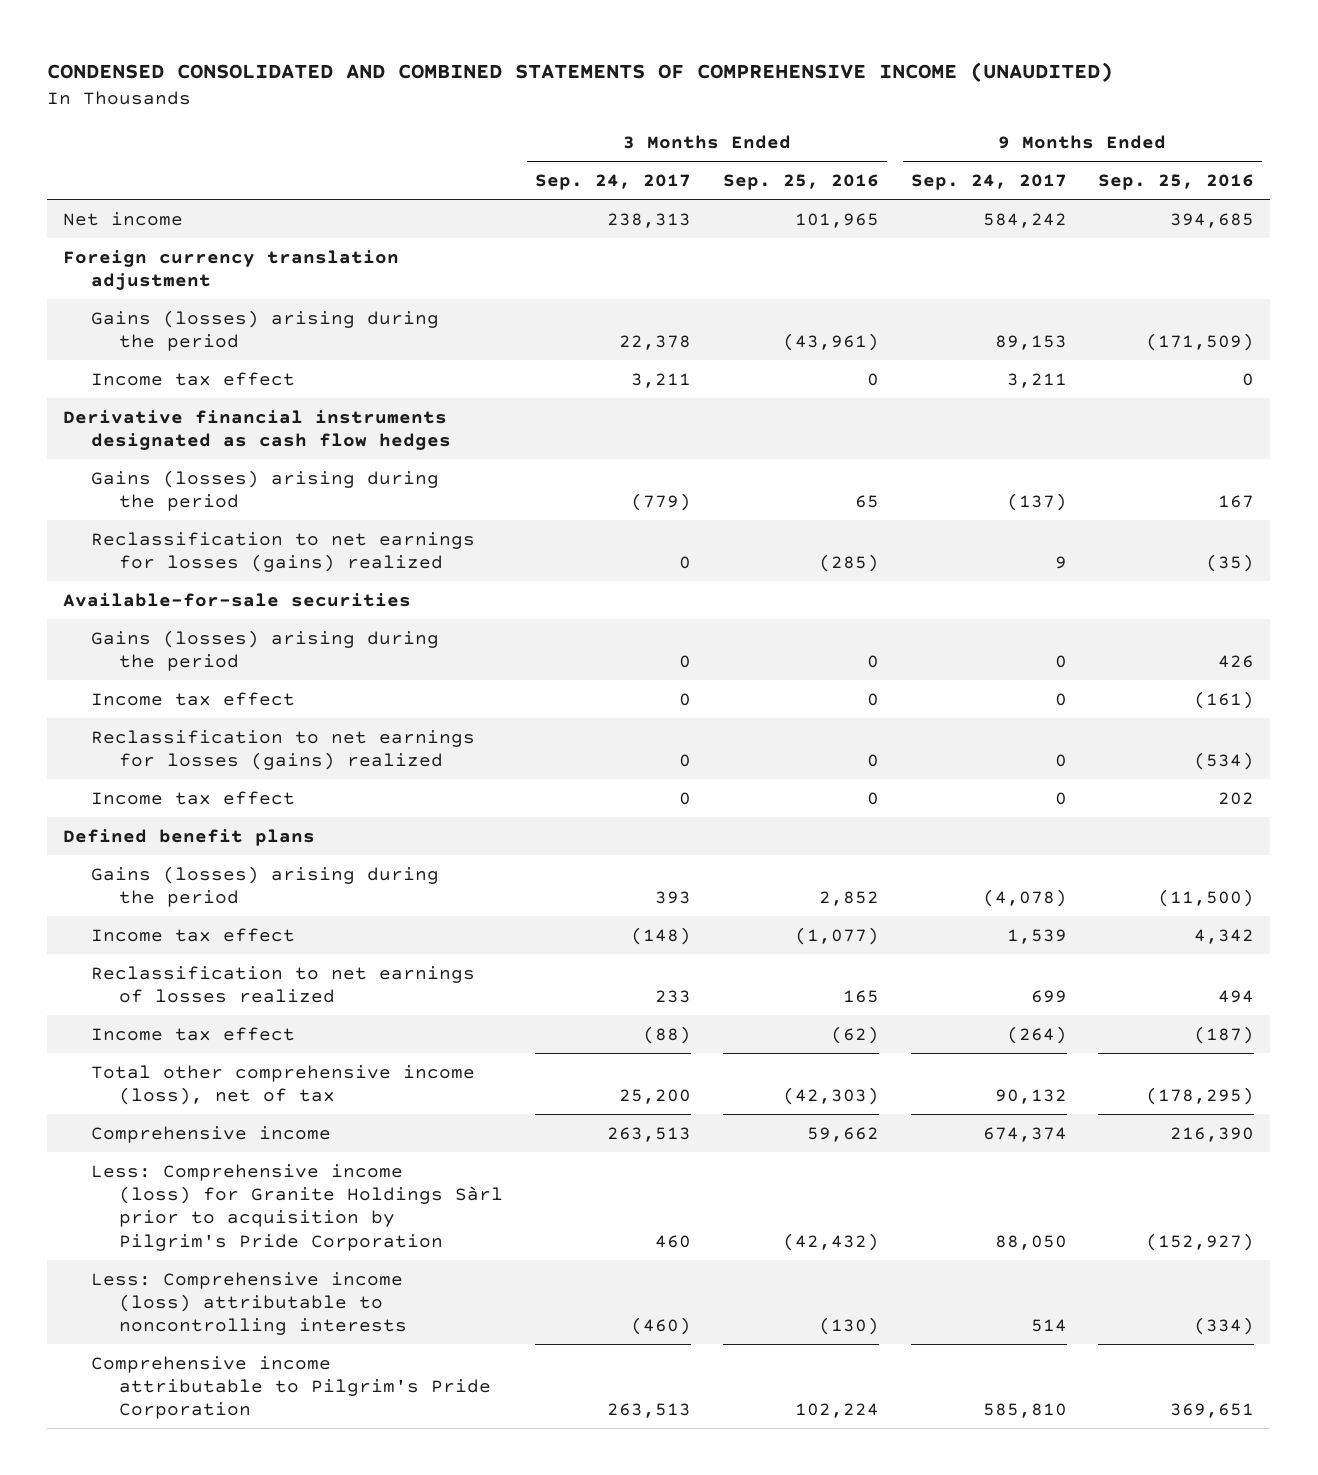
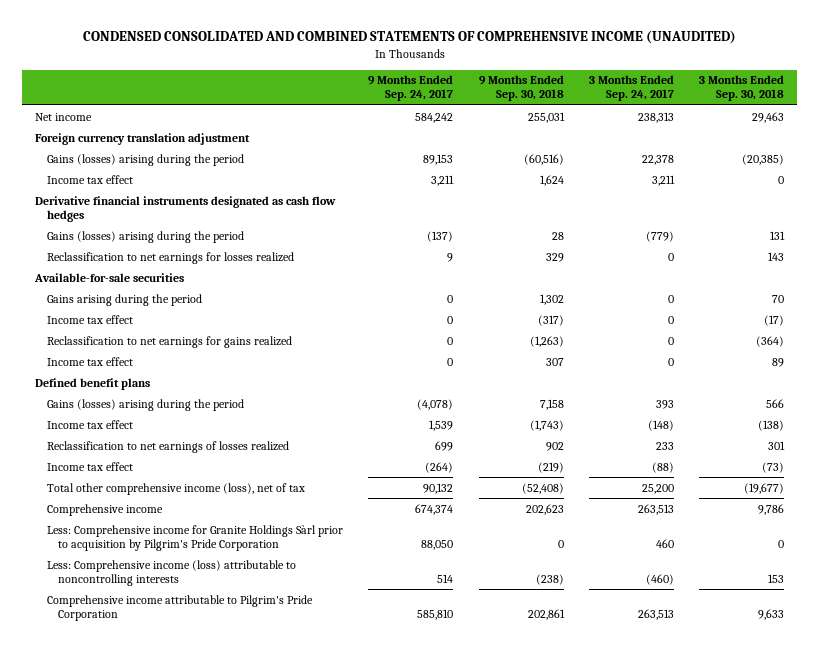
[722,173,879,190] Sep. 25, 2016 -> none
[1098,173,1255,190] Sep. 25, 2016 -> none
none -> [478,75,564,102] 9 Months Ended Sep. 30, 2018
none -> [699,75,785,102] 3 Months Ended Sep. 30, 2018
[91,531,476,572] Reclassification to net earnings for losses (gains) realized -> [46,251,294,264] Reclassification to net earnings for losses realized
[91,629,440,671] Gains (losses) arising during the period -> [46,293,202,306] Gains arising during the period
[91,729,476,770] Reclassification to net earnings for losses (gains) realized -> [46,335,292,348] Reclassification to net earnings for gains realized
[91,1163,503,1251] Less: Comprehensive income (loss) for Granite Holdings Sàrl prior to acquisition by Pilgrim's Pride Corporation -> [46,524,343,551] Less: Comprehensive income for Granite Holdings Sàrl prior to acquisition by Pilgrim's Pride Corporation

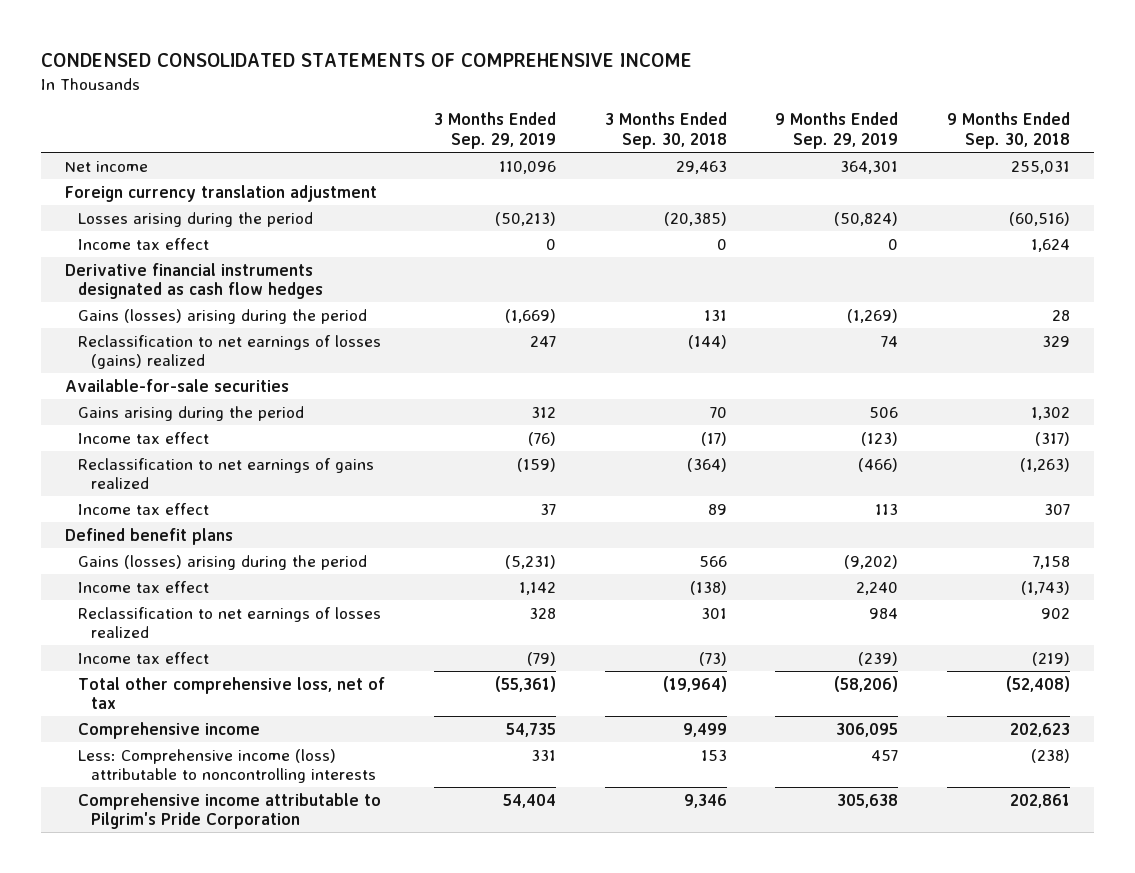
[82,30,736,45] CONDENSED CONSOLIDATED AND COMBINED STATEMENTS OF COMPREHENSIVE INCOME (UNAUDITED) -> [40,52,692,67] CONDENSED CONSOLIDATED STATEMENTS OF COMPREHENSIVE INCOME
[368,75,454,102] 9 Months Ended Sep. 24, 2017 -> none
[589,75,675,102] 3 Months Ended Sep. 24, 2017 -> none
none -> [433,112,556,150] 3 Months Ended Sep. 29, 2019
none -> [775,112,899,150] 9 Months Ended Sep. 29, 2019
[46,153,244,166] Gains (losses) arising during the period -> [78,211,314,227] Losses arising during the period
[46,251,294,264] Reclassification to net earnings for losses realized -> [78,334,382,370] Reclassification to net earnings of losses (gains) realized
[768,251,785,261] 143 -> [687,334,727,349] (144)
[46,335,292,348] Reclassification to net earnings for gains realized -> [78,457,375,490] Reclassification to net earnings of gains realized
[46,524,343,551] Less: Comprehensive income for Granite Holdings Sàrl prior to acquisition by Pilgrim's Pride Corporation -> none
[46,482,305,495] Total other comprehensive income (loss), net of tax -> [78,676,386,710] Total other comprehensive loss, net of tax
[744,482,785,494] (19,677) -> [662,675,727,692] (19,964)
[758,503,785,515] 9,786 -> [682,722,727,737] 9,499
[758,608,785,620] 9,633 -> [683,793,727,808] 9,346

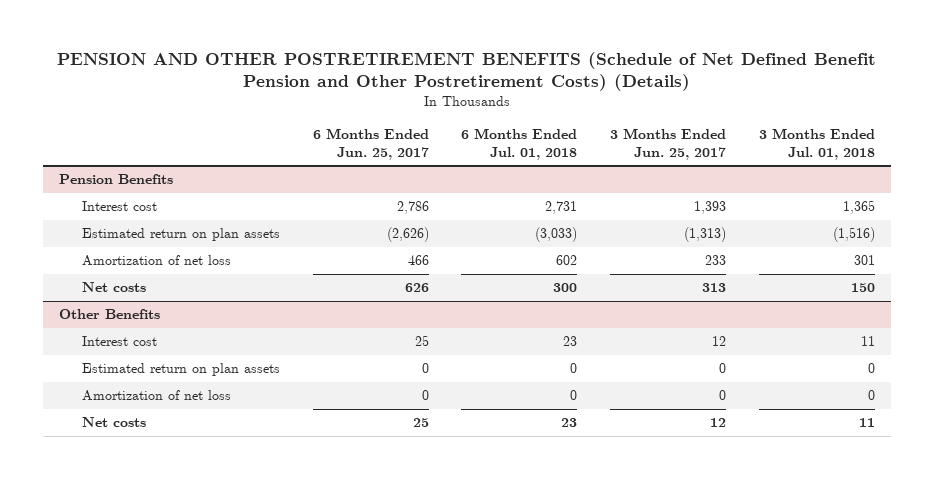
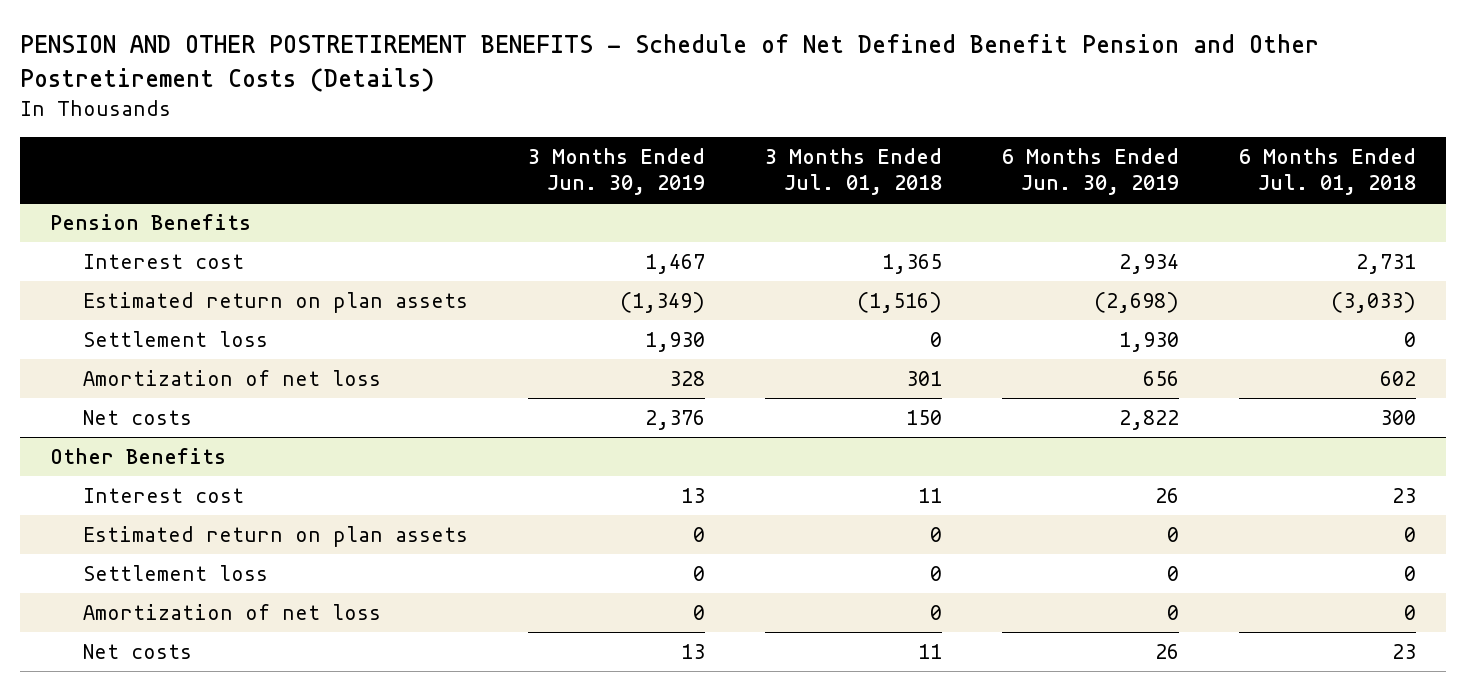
[57,52,877,92] PENSION AND OTHER POSTRETIREMENT BENEFITS (Schedule of Net Defined Benefit Pension and Other Postretirement Costs) (Details) -> [20,34,1320,92] PENSION AND OTHER POSTRETIREMENT BENEFITS - Schedule of Net Defined Benefit Pension and Other Postretirement Costs (Details)
[312,127,429,160] 6 Months Ended Jun. 25, 2017 -> none
[609,127,726,160] 3 Months Ended Jun. 25, 2017 -> none
none -> [528,147,706,196] 3 Months Ended Jun. 30, 2019
none -> [1001,147,1179,196] 6 Months Ended Jun. 30, 2019
none -> [83,330,269,347] Settlement loss
none -> [83,564,269,581] Settlement loss

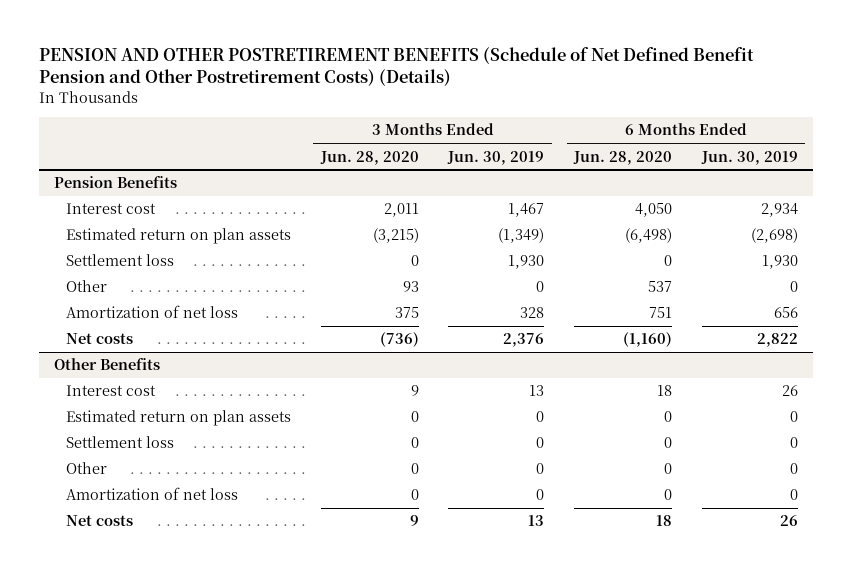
[20,34,1320,92] PENSION AND OTHER POSTRETIREMENT BENEFITS - Schedule of Net Defined Benefit Pension and Other Postretirement Costs (Details) -> [38,46,754,87] PENSION AND OTHER POSTRETIREMENT BENEFITS (Schedule of Net Defined Benefit Pension and Other Postretirement Costs) (Details)
[765,147,943,196] 3 Months Ended Jul. 01, 2018 -> none
[1238,147,1416,196] 6 Months Ended Jul. 01, 2018 -> none
none -> [319,150,419,165] Jun. 28, 2020
none -> [573,150,673,165] Jun. 28, 2020
none -> [66,280,108,293] Other
none -> [66,462,108,475] Other

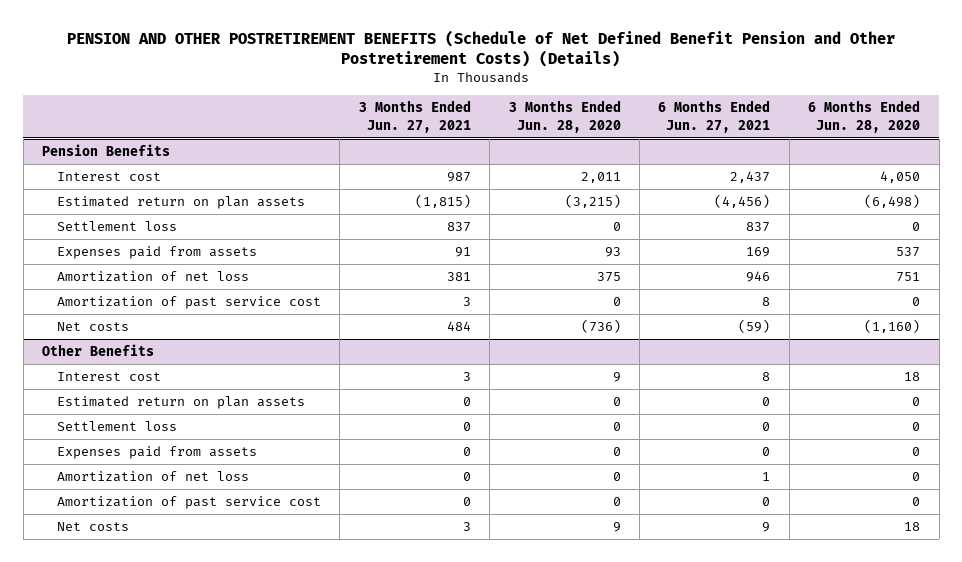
[447,150,545,165] Jun. 30, 2019 -> none
[700,150,798,165] Jun. 30, 2019 -> none
none -> [358,100,471,133] 3 Months Ended Jun. 27, 2021
none -> [658,100,771,133] 6 Months Ended Jun. 27, 2021
[66,280,108,293] Other -> [56,246,257,260] Expenses paid from assets
none -> [56,296,321,310] Amortization of past service cost
[66,462,108,475] Other -> [56,446,257,460] Expenses paid from assets
none -> [56,496,321,510] Amortization of past service cost

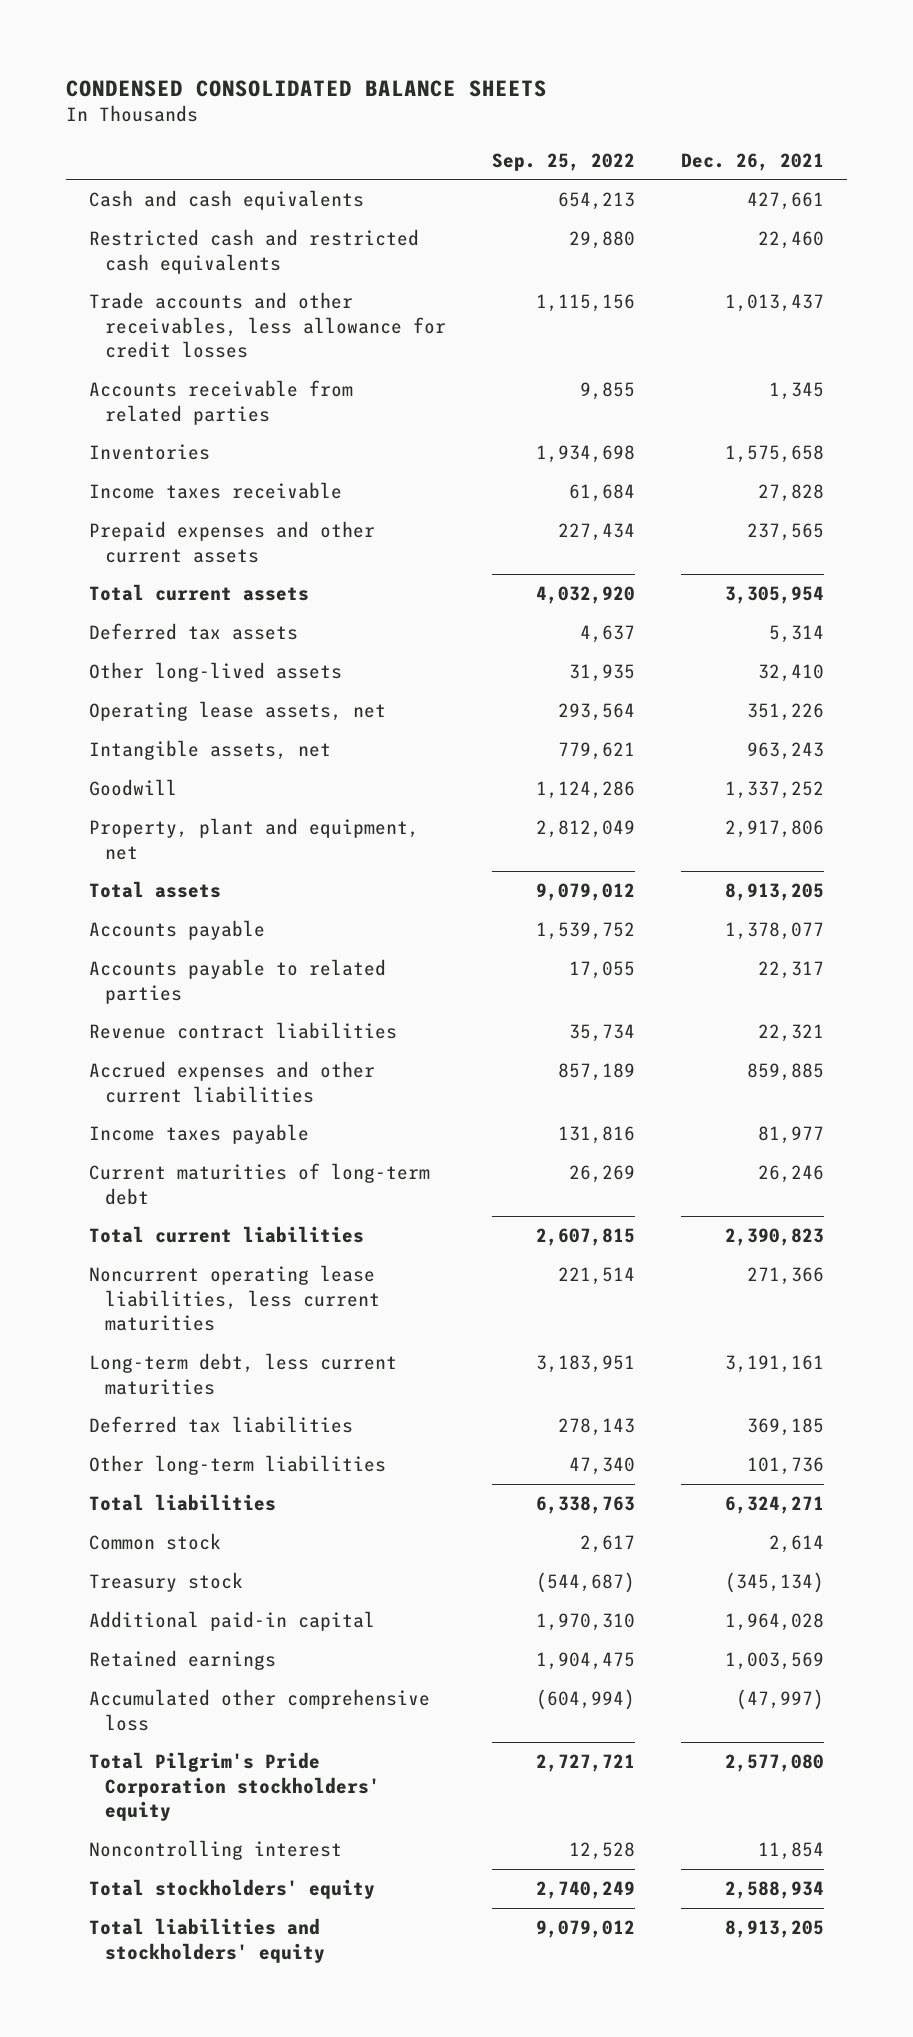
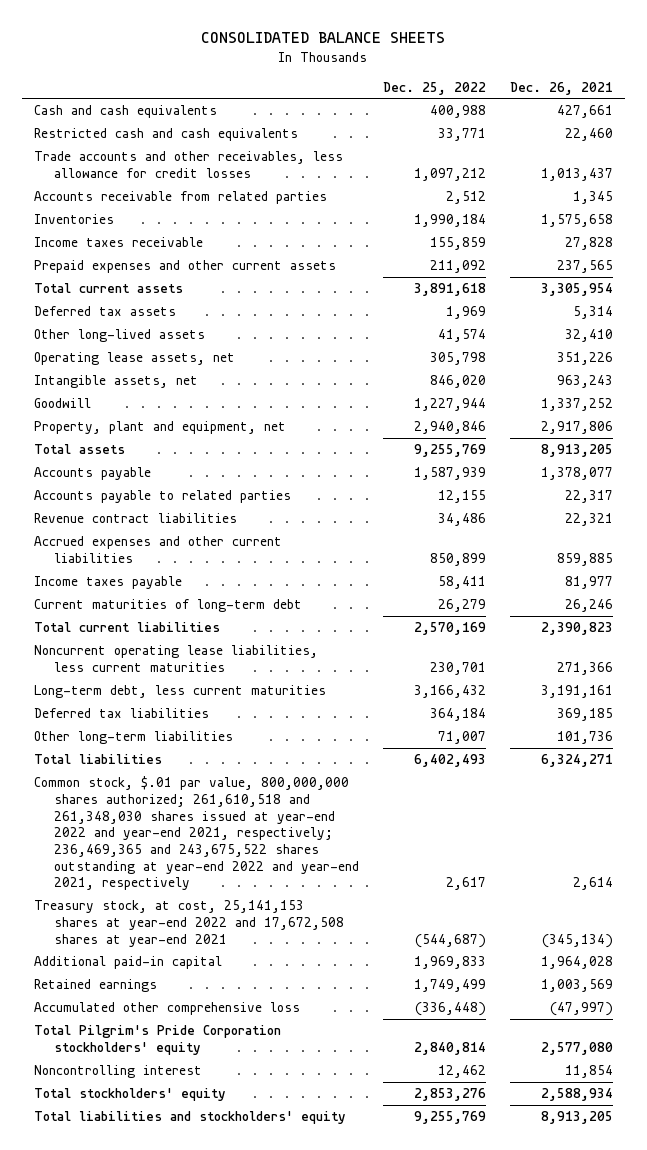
[65,79,547,97] CONDENSED CONSOLIDATED BALANCE SHEETS -> [201,32,446,44] CONSOLIDATED BALANCE SHEETS
[491,152,635,171] Sep. 25, 2022 -> none
none -> [382,81,486,95] Dec. 25, 2022
[88,229,419,274] Restricted cash and restricted cash equivalents -> [34,128,299,142] Restricted cash and cash equivalents
[88,1533,221,1551] Common stock -> [34,776,359,891] Common stock, $.01 par value, 800,000,000 shares authorized; 261,610,518 and 261,348,030 shares issued at year-end 2022 and year-end 2021, respectively; 236,469,365 and 243,675,522 shares outstanding at year-end 2022 and year-end 2021, respectively
[88,1572,243,1593] Treasury stock -> [34,900,344,947] Treasury stock, at cost, 25,141,153 shares at year-end 2022 and 17,672,508 shares at year-end 2021

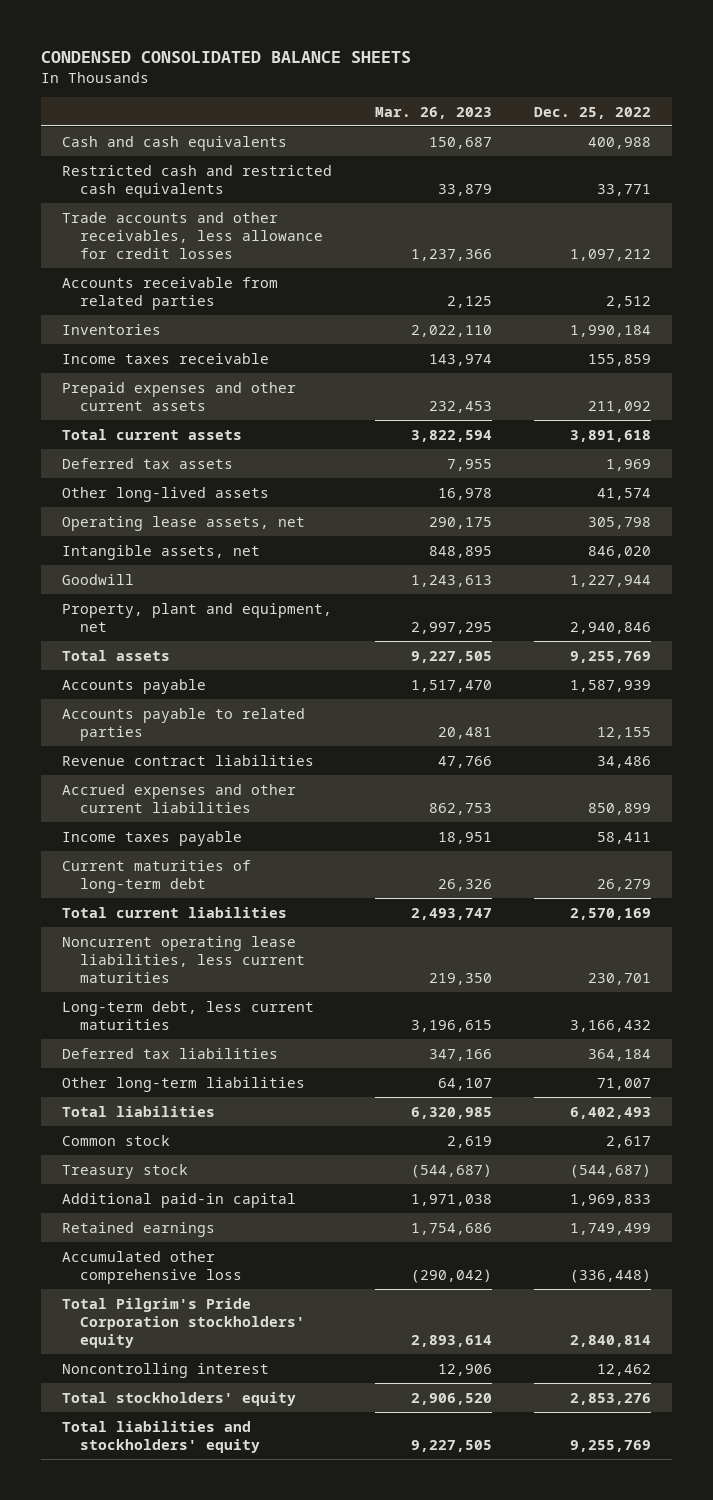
[201,32,446,44] CONSOLIDATED BALANCE SHEETS -> [41,51,412,64] CONDENSED CONSOLIDATED BALANCE SHEETS
[509,81,613,95] Dec. 26, 2021 -> none
none -> [374,106,492,119] Mar. 26, 2023
[34,128,299,142] Restricted cash and cash equivalents -> [62,164,333,198] Restricted cash and restricted cash equivalents
[34,776,359,891] Common stock, $.01 par value, 800,000,000 shares authorized; 261,610,518 and 261,348,030 shares issued at year-end 2022 and year-end 2021, respectively; 236,469,365 and 243,675,522 shares outstanding at year-end 2022 and year-end 2021, respectively -> [62,1134,171,1146] Common stock
[34,900,344,947] Treasury stock, at cost, 25,141,153 shares at year-end 2022 and 17,672,508 shares at year-end 2021 -> [62,1163,189,1179] Treasury stock

